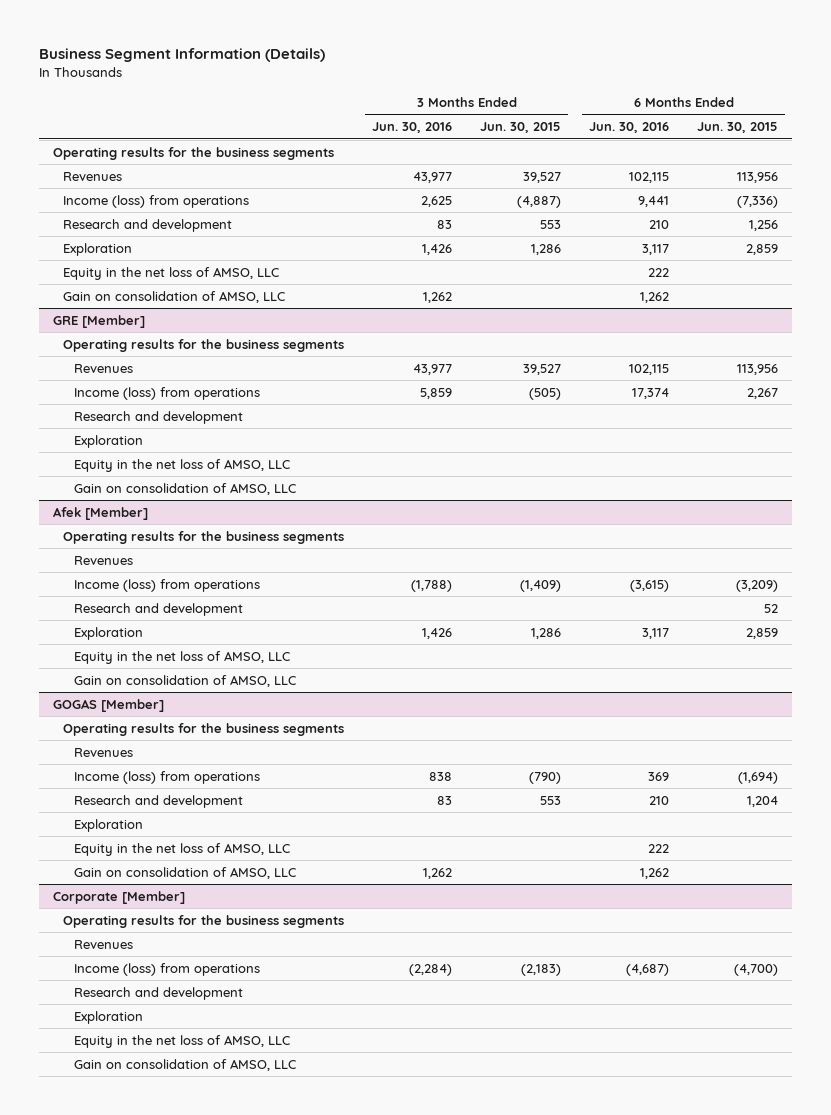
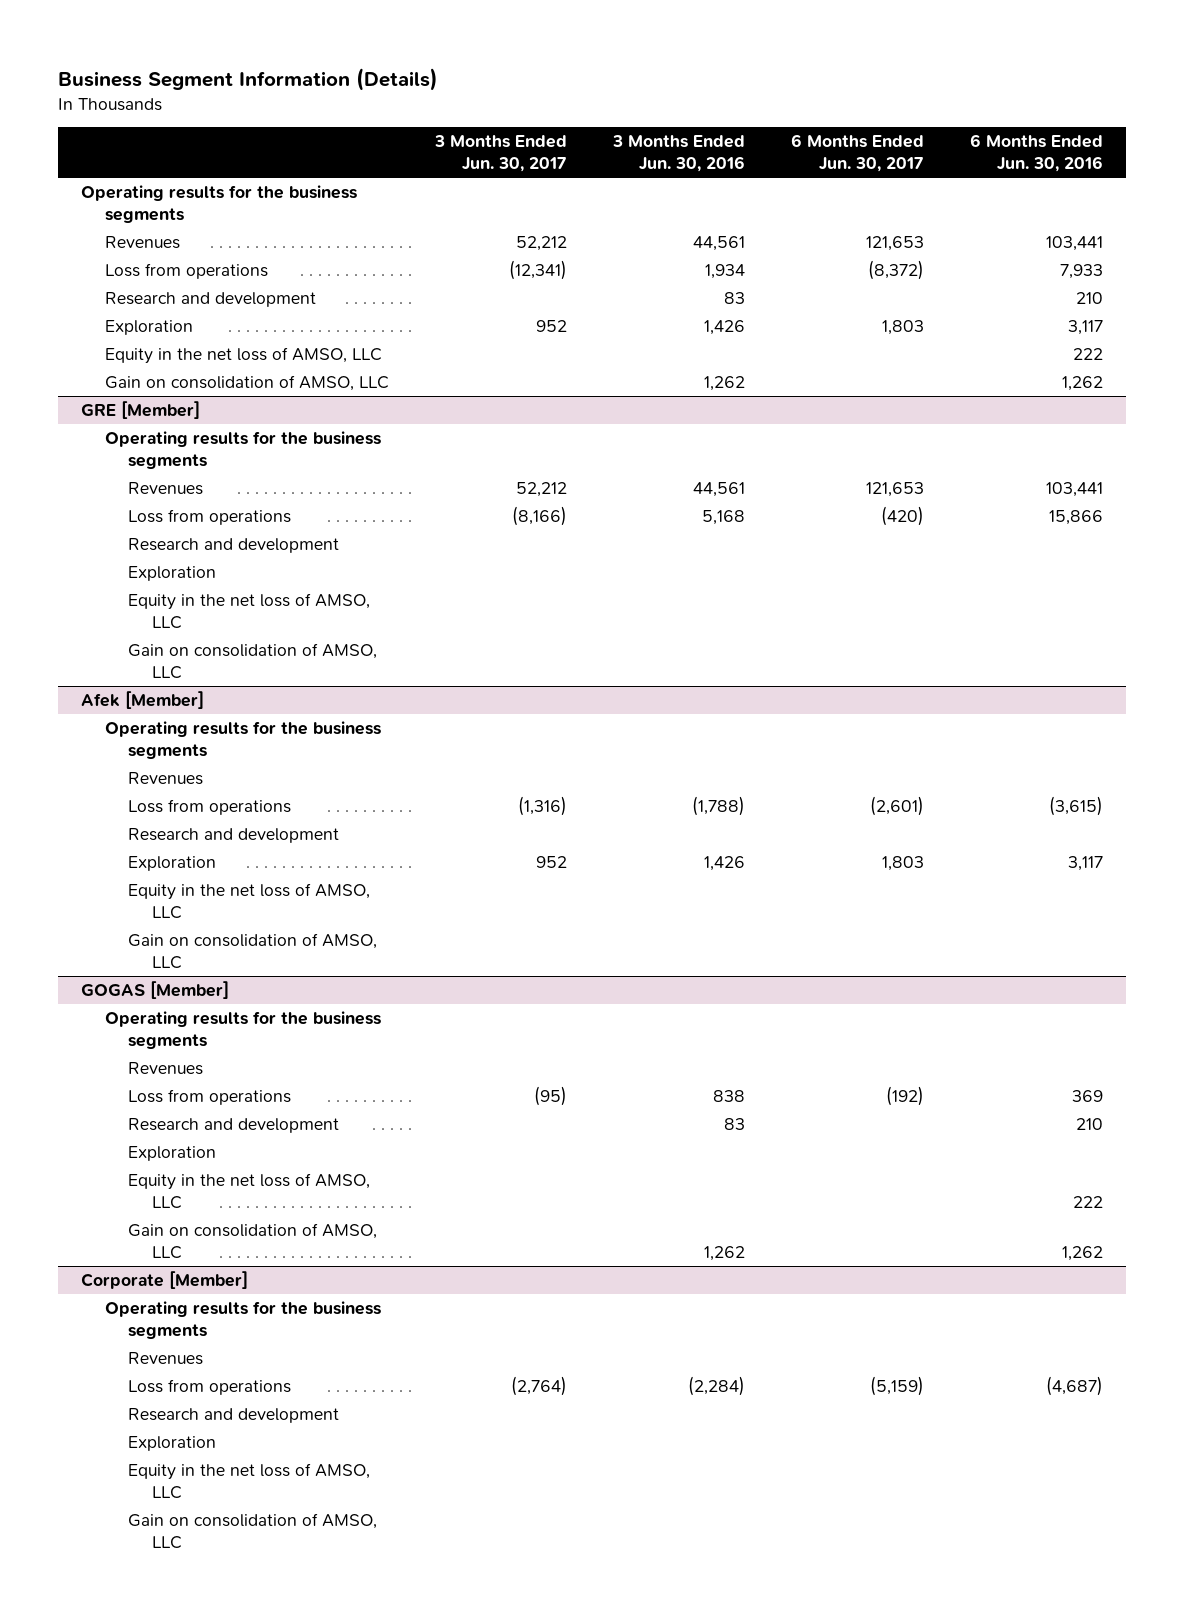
[480,122,562,134] Jun. 30, 2015 -> none
[697,122,779,134] Jun. 30, 2015 -> none
none -> [433,135,567,173] 3 Months Ended Jun. 30, 2017
none -> [791,134,925,173] 6 Months Ended Jun. 30, 2017
[413,171,453,183] 43,977 -> [693,235,746,251] 44,561
[629,171,670,183] 102,115 -> [1046,235,1104,251] 103,441
[63,194,250,208] Income (loss) from operations -> [104,262,268,279] Loss from operations
[421,195,453,207] 2,625 -> [705,263,746,279] 1,934
[638,195,670,207] 9,441 -> [1060,263,1104,279] 7,933
[413,363,453,375] 43,977 -> [693,481,746,497] 44,561
[629,363,670,375] 102,115 -> [1046,481,1104,497] 103,441
[74,386,261,400] Income (loss) from operations -> [128,508,292,525] Loss from operations
[420,387,453,399] 5,859 -> [702,509,746,525] 5,168
[632,387,670,399] 17,374 -> [1049,509,1104,525] 15,866
[74,578,261,592] Income (loss) from operations -> [128,798,292,815] Loss from operations
[74,770,261,784] Income (loss) from operations -> [128,1088,292,1105] Loss from operations
[74,962,261,976] Income (loss) from operations -> [128,1378,292,1395] Loss from operations

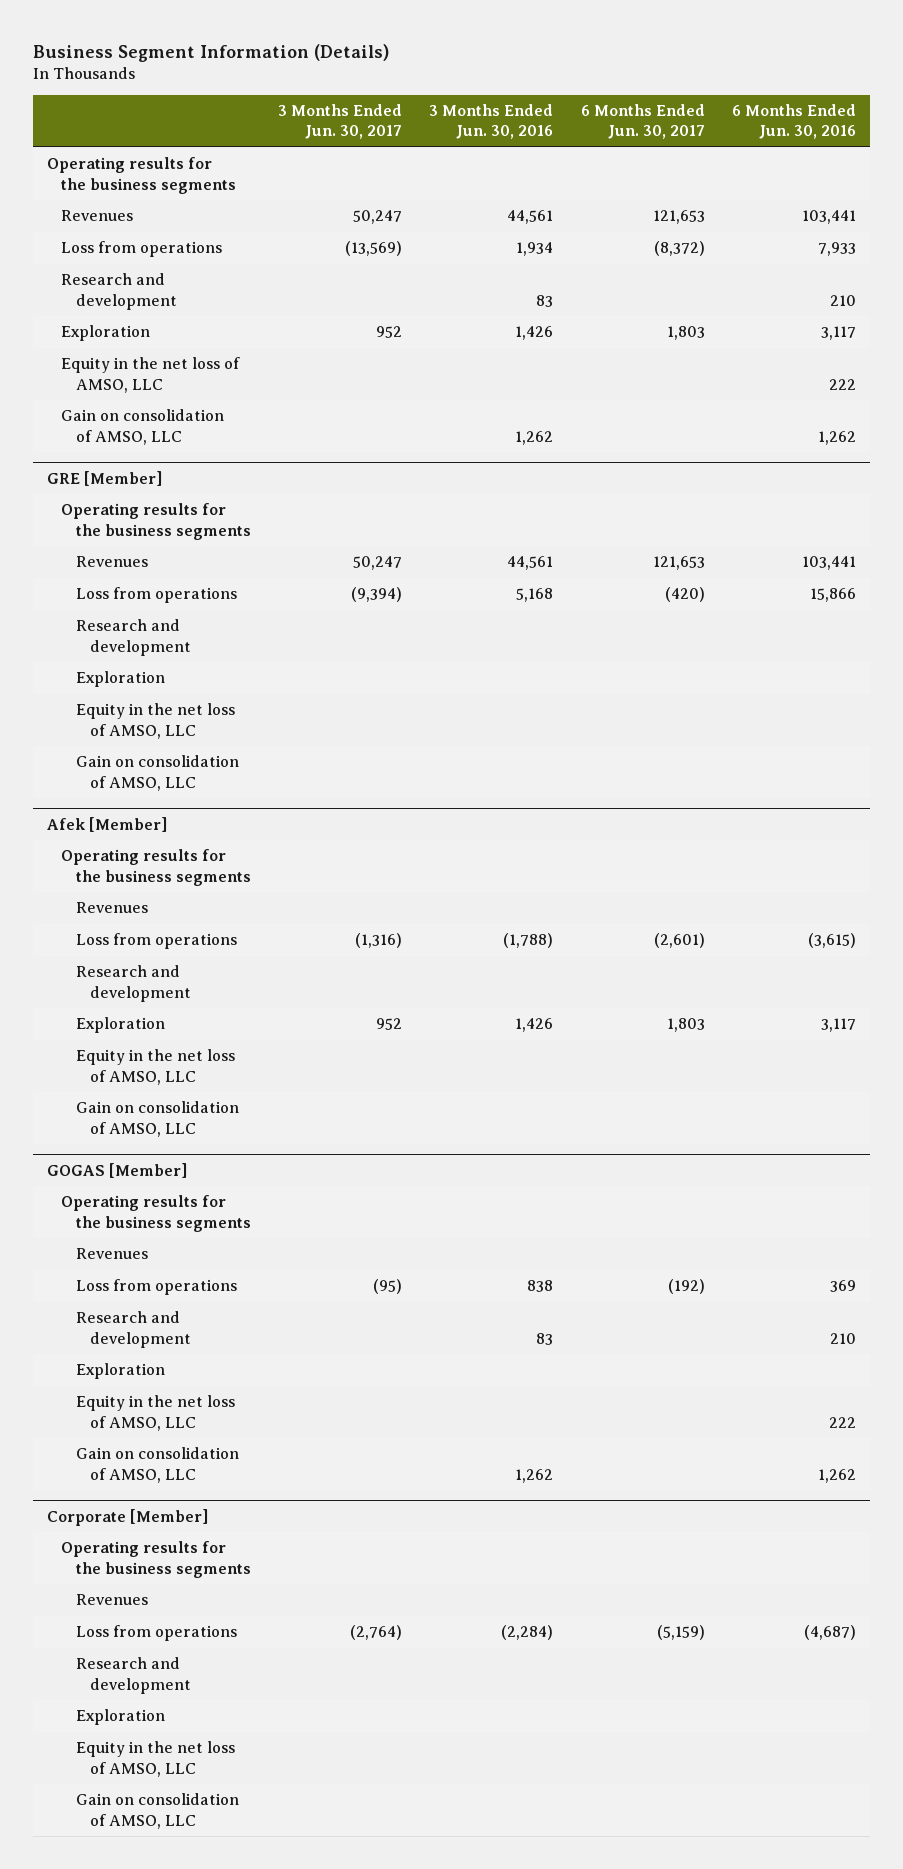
[515,235,567,251] 52,212 -> [353,210,403,225] 50,247
[508,259,567,280] (12,341) -> [345,241,403,257] (13,569)
[515,481,567,497] 52,212 -> [353,556,403,571] 50,247
[511,505,567,526] (8,166) -> [351,587,403,603] (9,394)

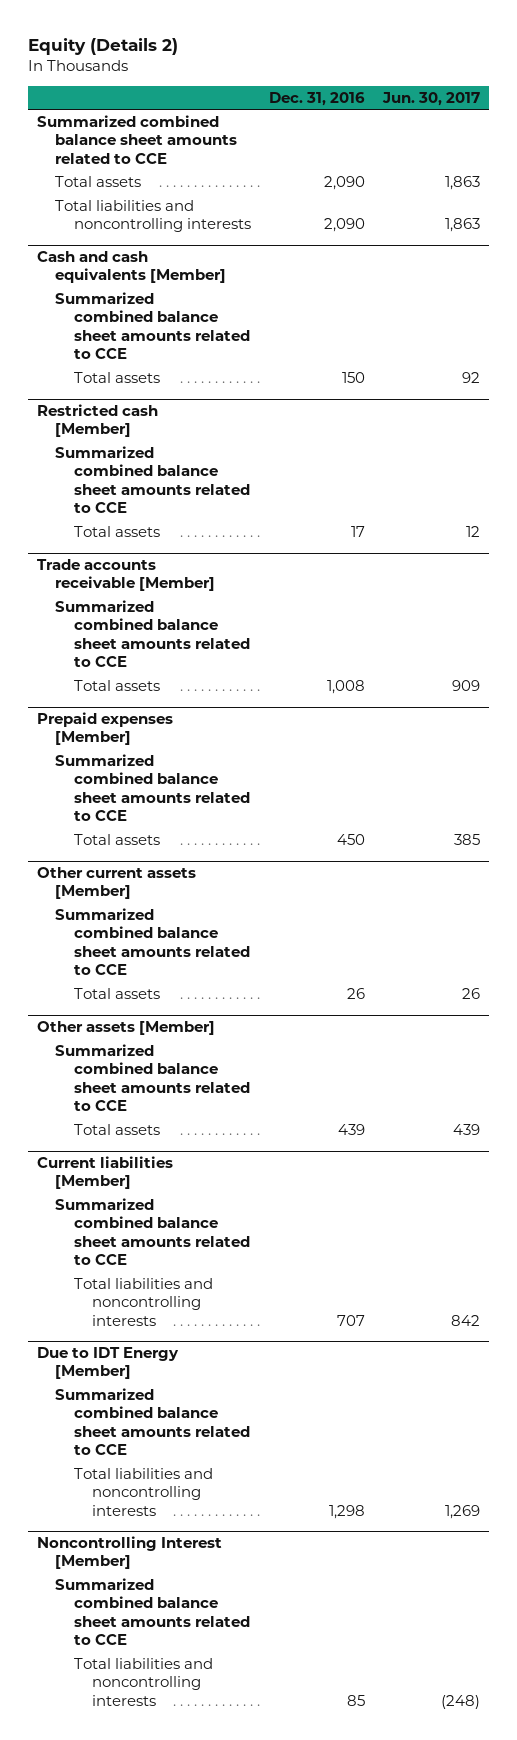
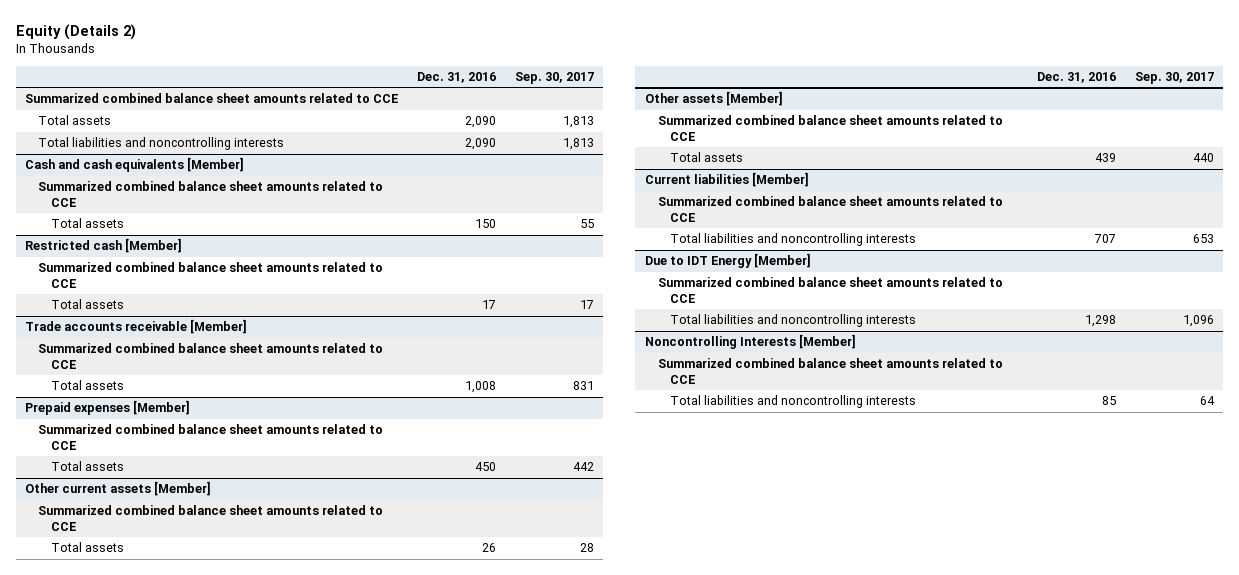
[382,91,481,106] Jun. 30, 2017 -> none
none -> [515,71,595,84] Sep. 30, 2017
[37,1536,223,1570] Noncontrolling Interest [Member] -> [644,334,856,350] Noncontrolling Interests [Member]

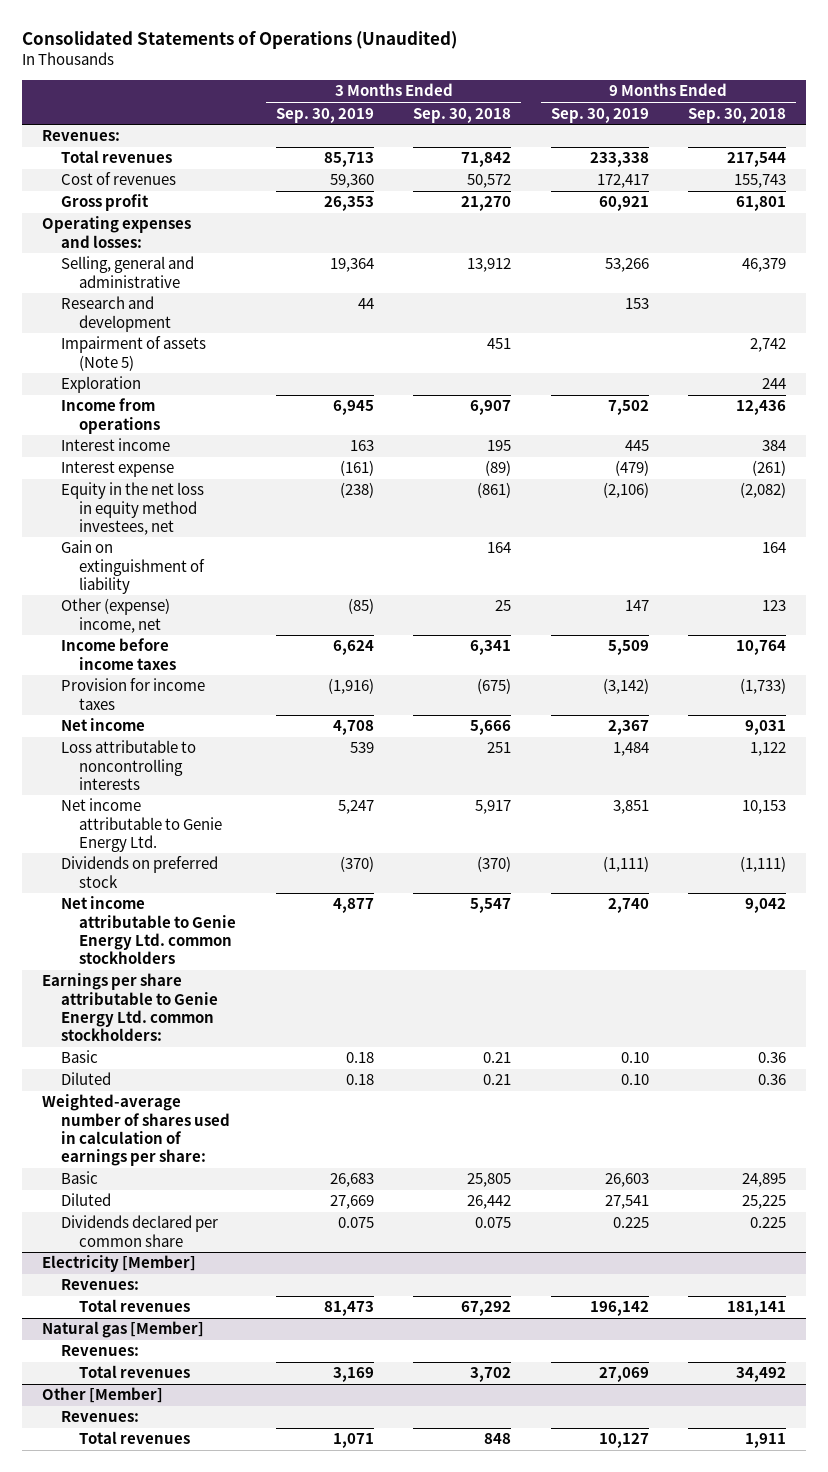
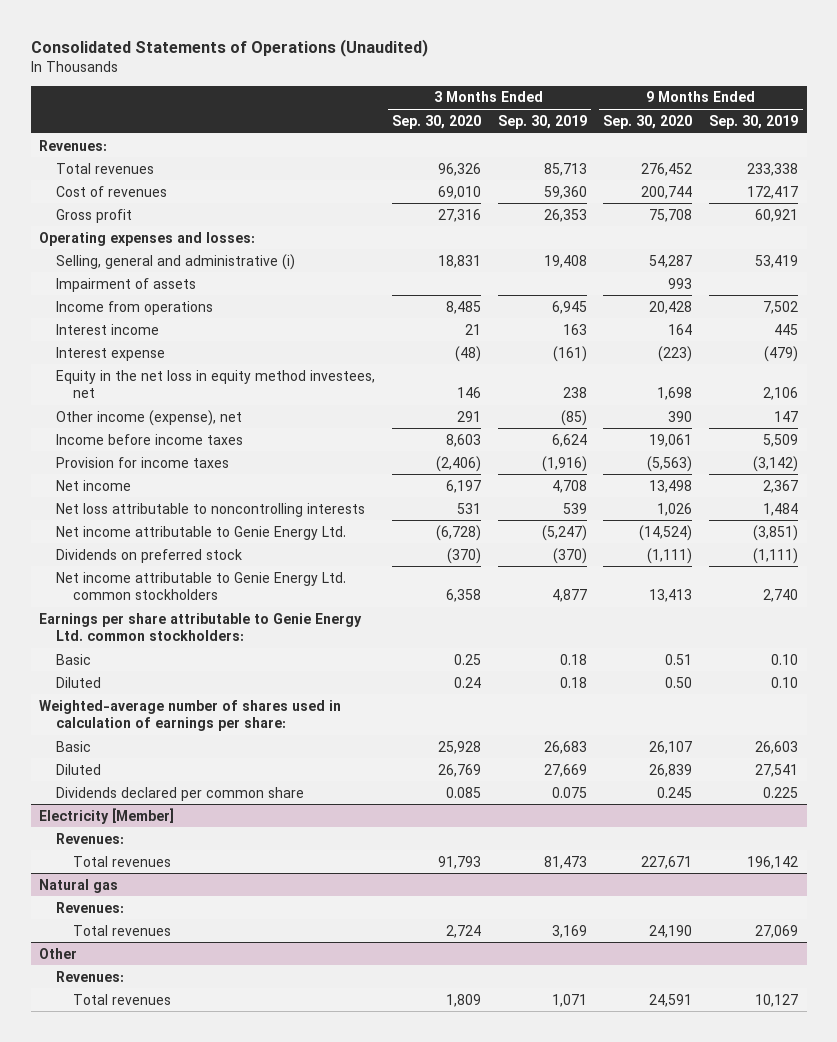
[413,107,512,123] Sep. 30, 2018 -> none
[688,107,787,123] Sep. 30, 2018 -> none
none -> [391,114,481,129] Sep. 30, 2020
none -> [603,114,693,129] Sep. 30, 2020
[60,296,172,332] Research and development -> none
[60,376,141,394] Exploration -> none
[60,256,194,288] Selling, general and administrative -> [55,253,295,270] Selling, general and administrative (i)
[329,258,374,273] 19,364 -> [543,254,587,268] 19,408
[604,258,649,273] 53,266 -> [755,254,799,268] 53,419
[60,336,206,371] Impairment of assets (Note 5) -> [55,277,196,292] Impairment of assets
[60,540,206,594] Gain on extinguishment of liability -> none
[339,482,374,499] (238) -> [562,387,587,399] 238
[602,482,649,499] (2,106) -> [763,387,799,401] 2,106
[60,598,170,633] Other (expense) income, net -> [55,409,242,426] Other income (expense), net
[60,740,196,790] Loss attributable to noncontrolling interests -> [55,502,365,517] Net loss attributable to noncontrolling interests
[337,800,374,815] 5,247 -> [541,524,587,541] (5,247)
[612,800,649,815] 3,851 -> [753,524,799,541] (3,851)
[42,1321,205,1339] Natural gas [Member] -> [39,878,119,893] Natural gas
[42,1387,164,1404] Other [Member] -> [39,947,78,959] Other

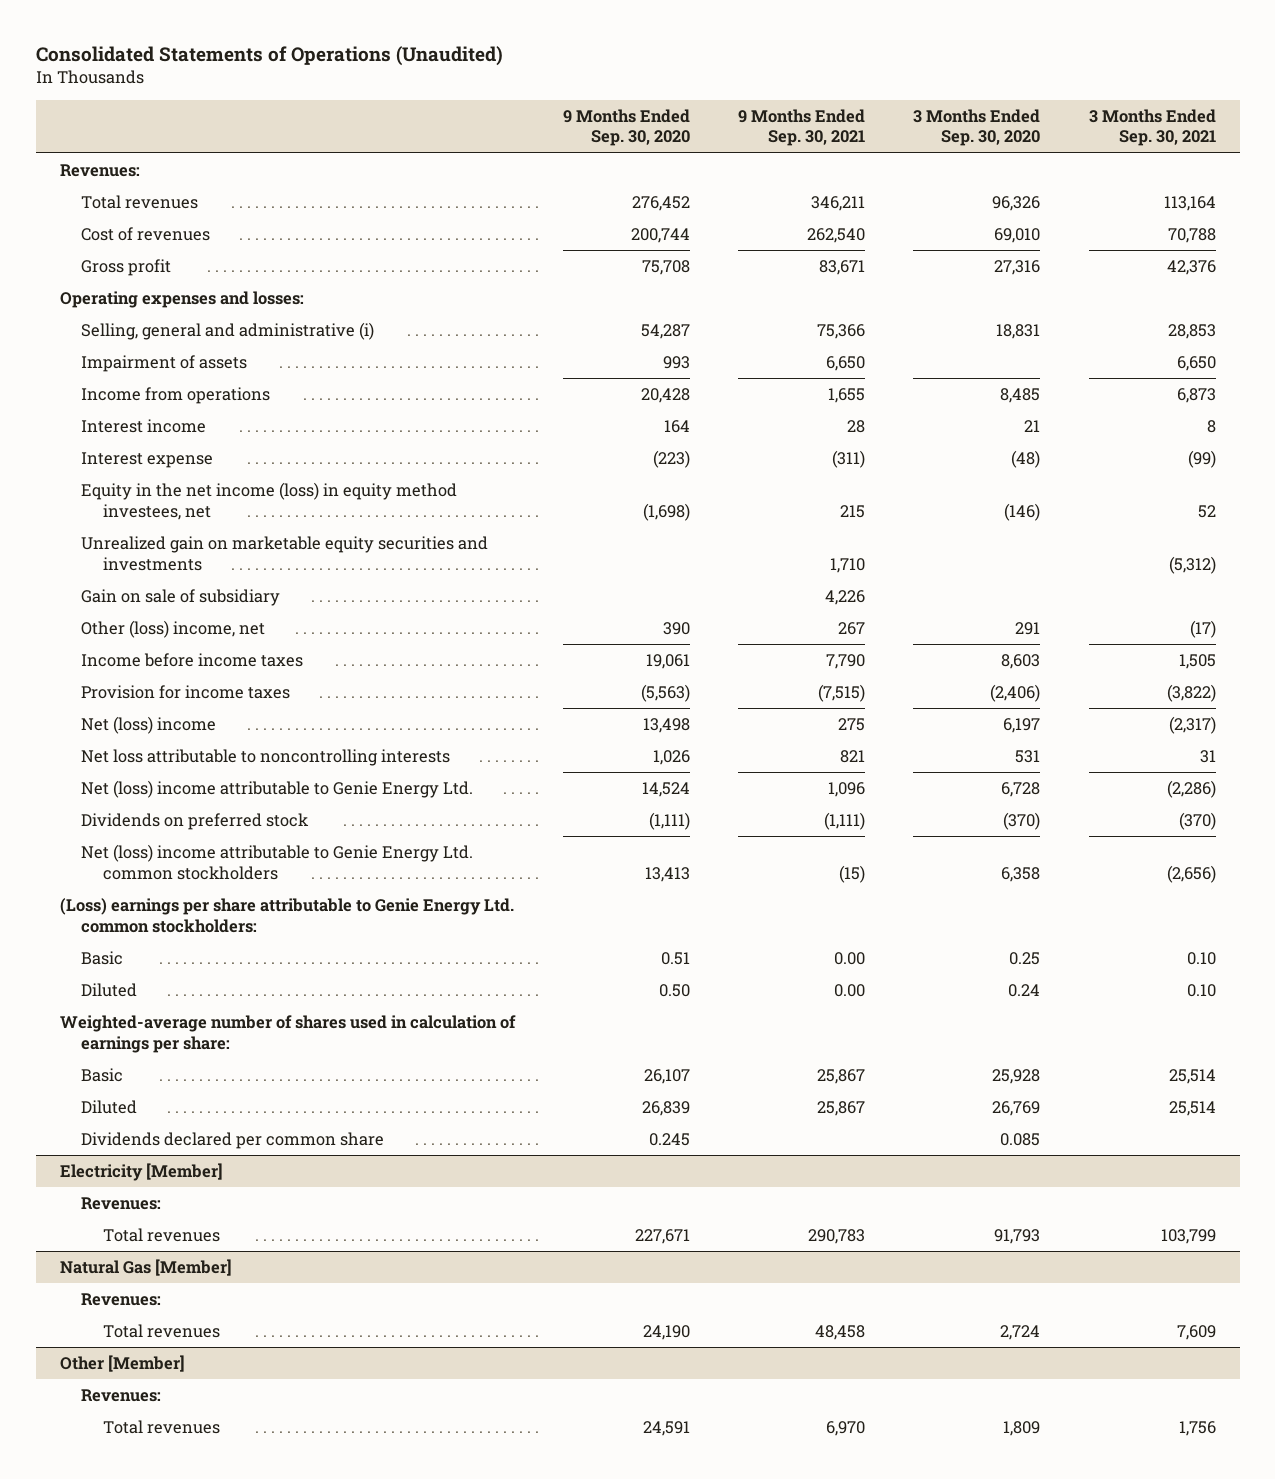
[497,114,587,129] Sep. 30, 2019 -> none
[709,114,799,129] Sep. 30, 2019 -> none
none -> [738,108,866,147] 9 Months Ended Sep. 30, 2021
none -> [1088,108,1216,147] 3 Months Ended Sep. 30, 2021
[55,369,375,399] Equity in the net loss in equity method investees, net -> [81,482,458,520] Equity in the net income (loss) in equity method investees, net
[456,387,481,399] 146 -> [1004,502,1041,521] (146)
[657,387,693,401] 1,698 -> [642,502,690,521] (1,698)
none -> [81,536,489,571] Unrealized gain on marketable equity securities and investments
none -> [81,589,281,607] Gain on sale of subsidiary
[55,409,242,426] Other income (expense), net -> [81,620,266,639] Other (loss) income, net
[55,479,131,491] Net income -> [81,716,217,735] Net (loss) income
[55,525,346,540] Net income attributable to Genie Energy Ltd. -> [81,780,474,799] Net (loss) income attributable to Genie Energy Ltd.
[435,524,481,541] (6,728) -> [1001,782,1041,798] 6,728
[639,524,693,541] (14,524) -> [641,782,690,798] 14,524
[55,571,346,601] Net income attributable to Genie Energy Ltd. common stockholders -> [81,844,474,880] Net (loss) income attributable to Genie Energy Ltd. common stockholders
[39,612,363,642] Earnings per share attributable to Genie Energy Ltd. common stockholders: -> [59,898,514,933] (Loss) earnings per share attributable to Genie Energy Ltd. common stockholders:
[39,878,119,893] Natural gas -> [59,1259,232,1277] Natural Gas [Member]
[39,947,78,959] Other -> [59,1355,185,1373] Other [Member]

